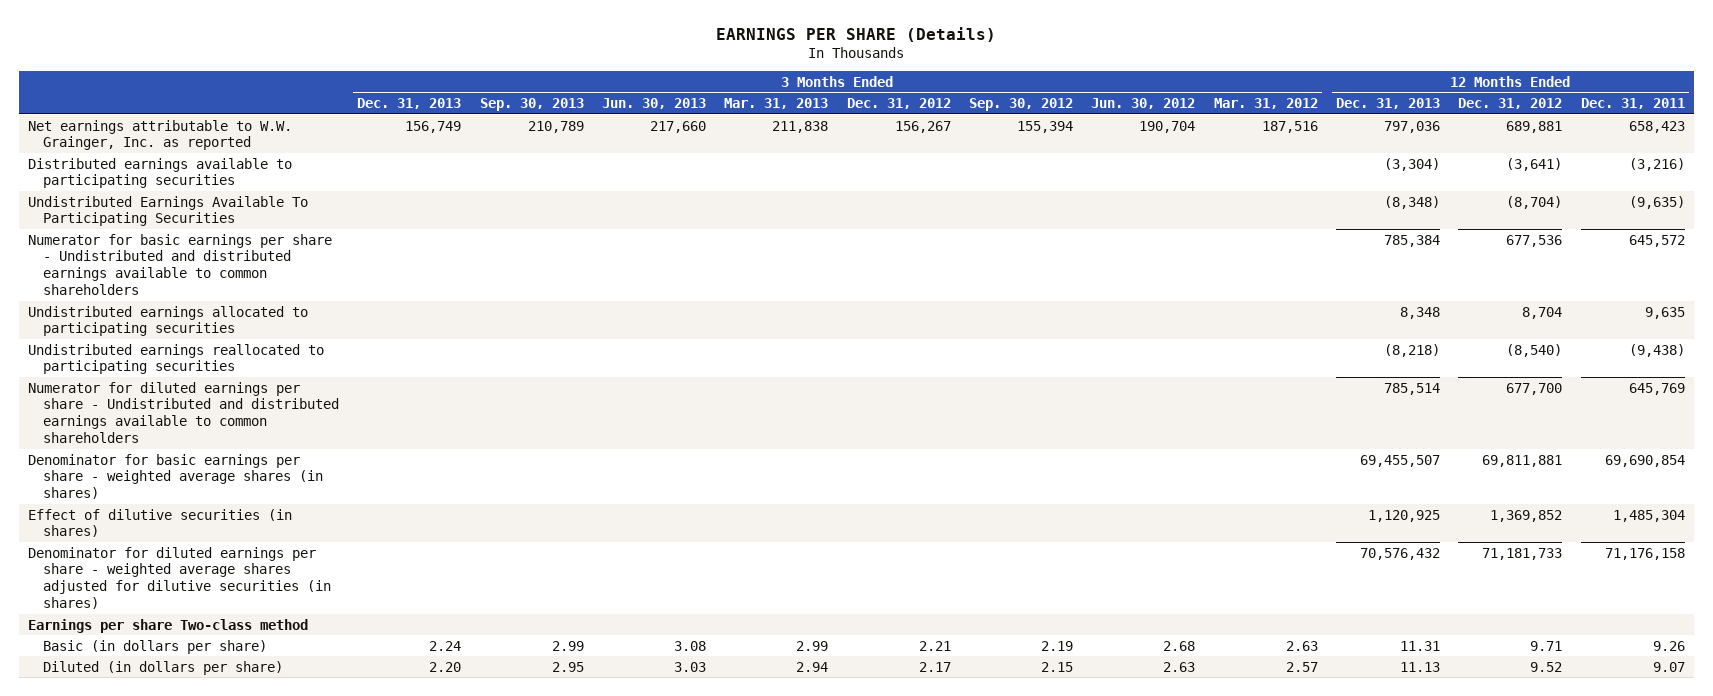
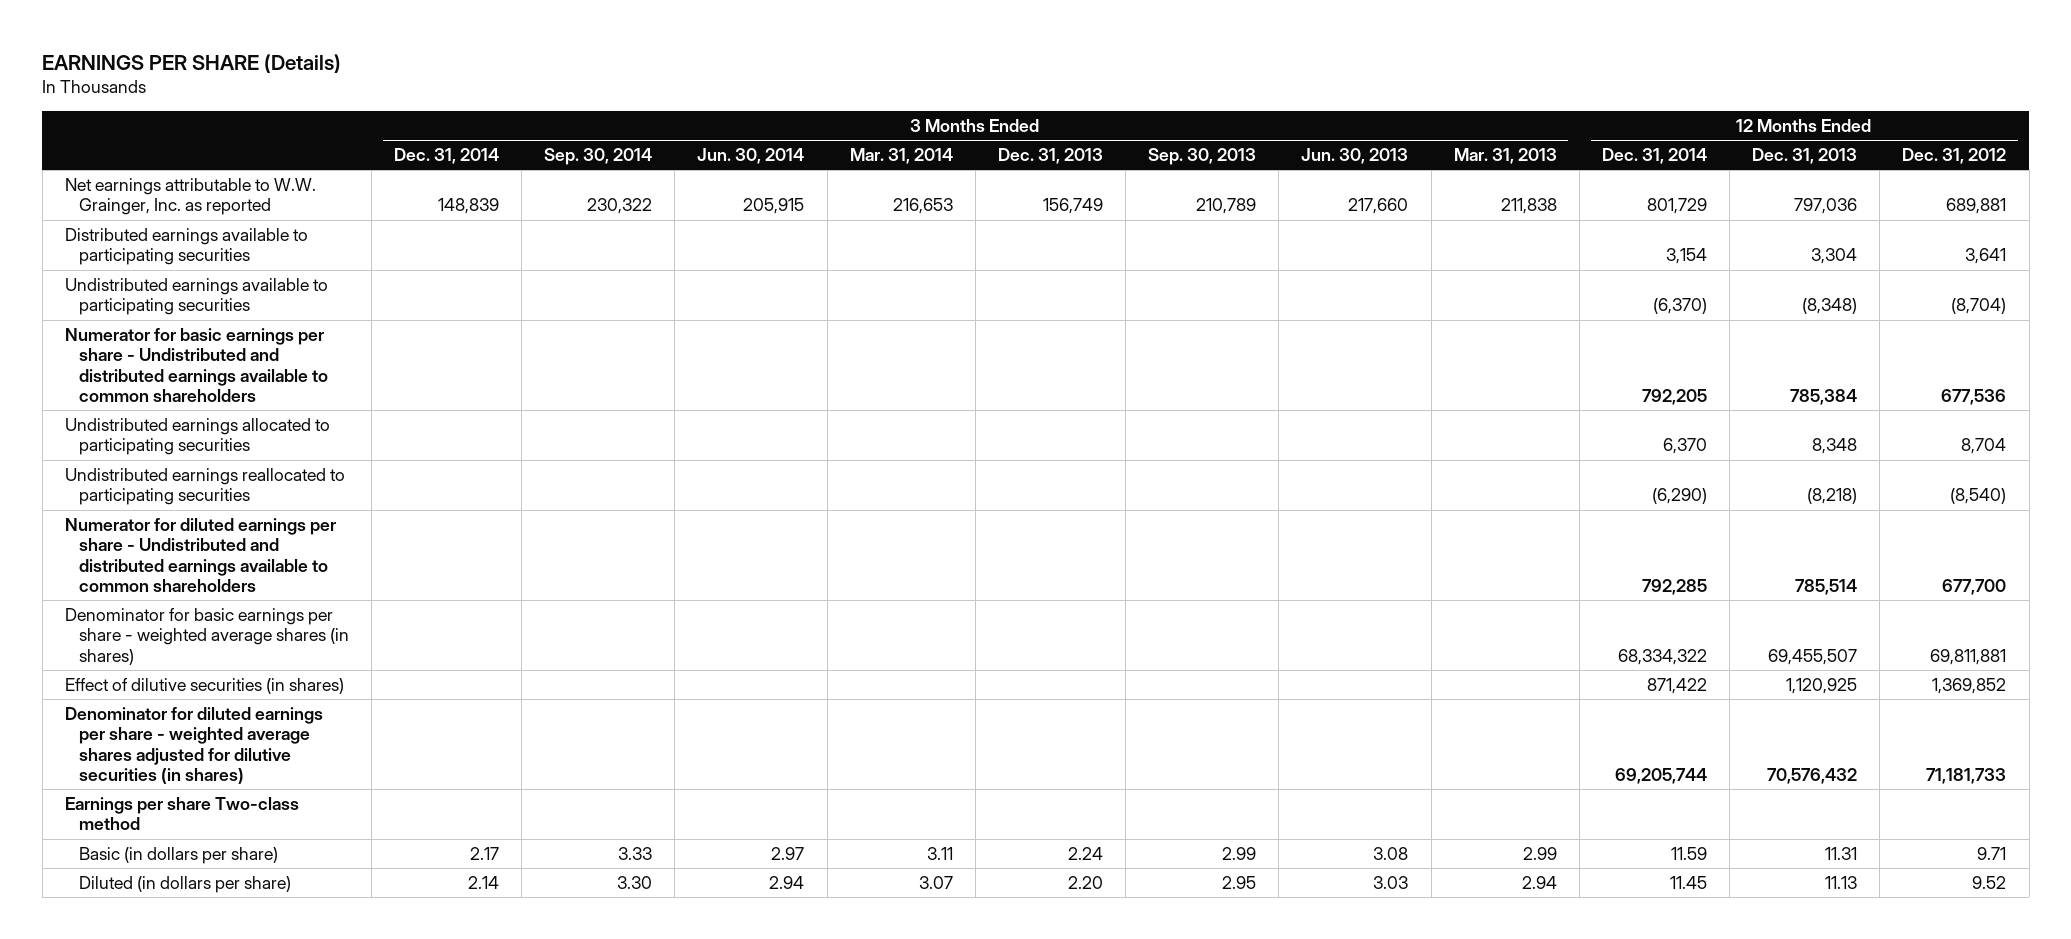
[846,97,951,109] Dec. 31, 2012 -> none
[969,97,1074,111] Sep. 30, 2012 -> none
[1091,97,1196,109] Jun. 30, 2012 -> none
[1213,97,1318,109] Mar. 31, 2012 -> none
[1580,97,1685,109] Dec. 31, 2011 -> none
none -> [393,148,499,165] Dec. 31, 2014
none -> [544,148,653,166] Sep. 30, 2014
none -> [697,148,805,165] Jun. 30, 2014
none -> [849,148,953,165] Mar. 31, 2014
none -> [1601,148,1707,165] Dec. 31, 2014
[1384,157,1441,171] (3,304) -> [1811,248,1858,265] 3,304
[1506,157,1563,171] (3,641) -> [1965,248,2007,265] 3,641
[28,195,309,227] Undistributed Earnings Available To Participating Securities -> [64,278,328,316] Undistributed earnings available to participating securities

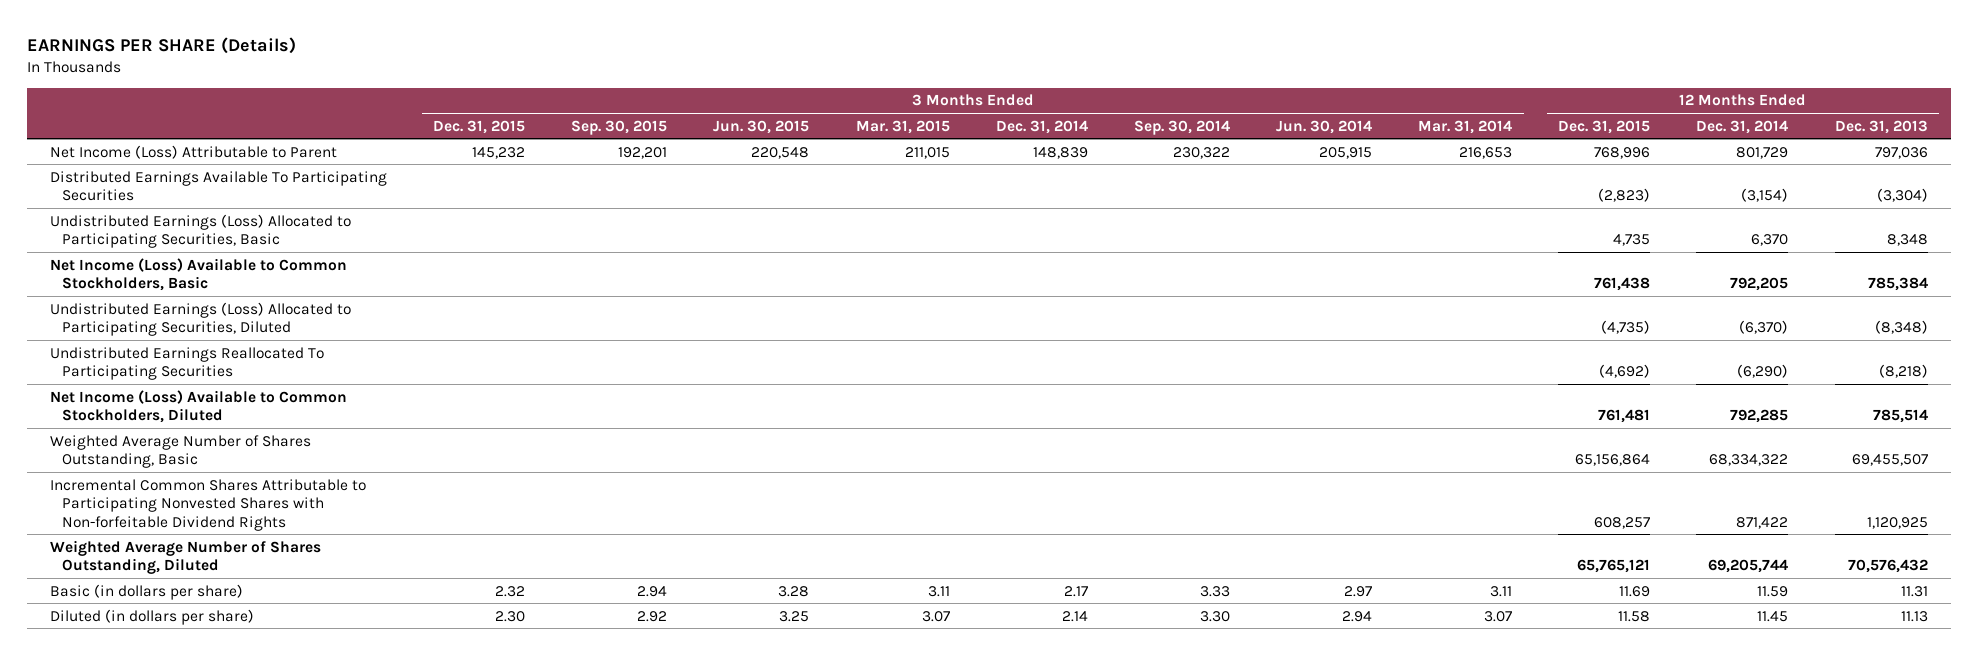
[997,148,1103,165] Dec. 31, 2013 -> none
[1148,148,1257,166] Sep. 30, 2013 -> none
[1301,148,1409,165] Jun. 30, 2013 -> none
[1453,148,1557,165] Mar. 31, 2013 -> none
[1902,148,2007,165] Dec. 31, 2012 -> none
none -> [433,119,526,134] Dec. 31, 2015
none -> [571,119,668,135] Sep. 30, 2015
none -> [713,119,810,134] Jun. 30, 2015
none -> [855,119,950,134] Mar. 31, 2015
none -> [1558,119,1651,134] Dec. 31, 2015
[64,797,299,831] Earnings per share Two-class method -> none
[64,178,316,216] Net earnings attributable to W.W. Grainger, Inc. as reported -> [49,144,337,159] Net Income (Loss) Attributable to Parent
[64,228,308,266] Distributed earnings available to participating securities -> [49,170,387,202] Distributed Earnings Available To Participating Securities
[1665,248,1707,265] 3,154 -> [1741,188,1789,203] (3,154)
[1811,248,1858,265] 3,304 -> [1876,188,1928,203] (3,304)
[64,278,328,316] Undistributed earnings available to participating securities -> [49,213,351,249] Undistributed Earnings (Loss) Allocated to Participating Securities, Basic
[1652,298,1707,315] (6,370) -> [1751,234,1789,247] 6,370
[1802,298,1858,315] (8,348) -> [1886,234,1928,247] 8,348
[64,328,328,402] Numerator for basic earnings per share - Undistributed and distributed earnings available to common shareholders -> [49,257,347,292] Net Income (Loss) Available to Common Stockholders, Basic
[64,418,330,456] Undistributed earnings allocated to participating securities -> [49,301,351,337] Undistributed Earnings (Loss) Allocated to Participating Securities, Diluted
[1662,438,1707,455] 6,370 -> [1739,320,1789,335] (6,370)
[1812,438,1858,455] 8,348 -> [1874,320,1928,335] (8,348)
[64,468,345,506] Undistributed earnings reallocated to participating securities -> [49,346,324,381] Undistributed Earnings Reallocated To Participating Securities
[64,518,336,592] Numerator for diluted earnings per share - Undistributed and distributed earnings available to common shareholders -> [49,389,347,424] Net Income (Loss) Available to Common Stockholders, Diluted
[64,608,349,665] Denominator for basic earnings per share - weighted average shares (in shares) -> [49,434,311,469] Weighted Average Number of Shares Outstanding, Basic
[64,678,344,695] Effect of dilutive securities (in shares) -> [49,478,366,531] Incremental Common Shares Attributable to Participating Nonvested Shares with Non-forfeitable Dividend Rights
[64,707,323,784] Denominator for diluted earnings per share - weighted average shares adjusted for dilutive securities (in shares) -> [49,539,321,575] Weighted Average Number of Shares Outstanding, Diluted

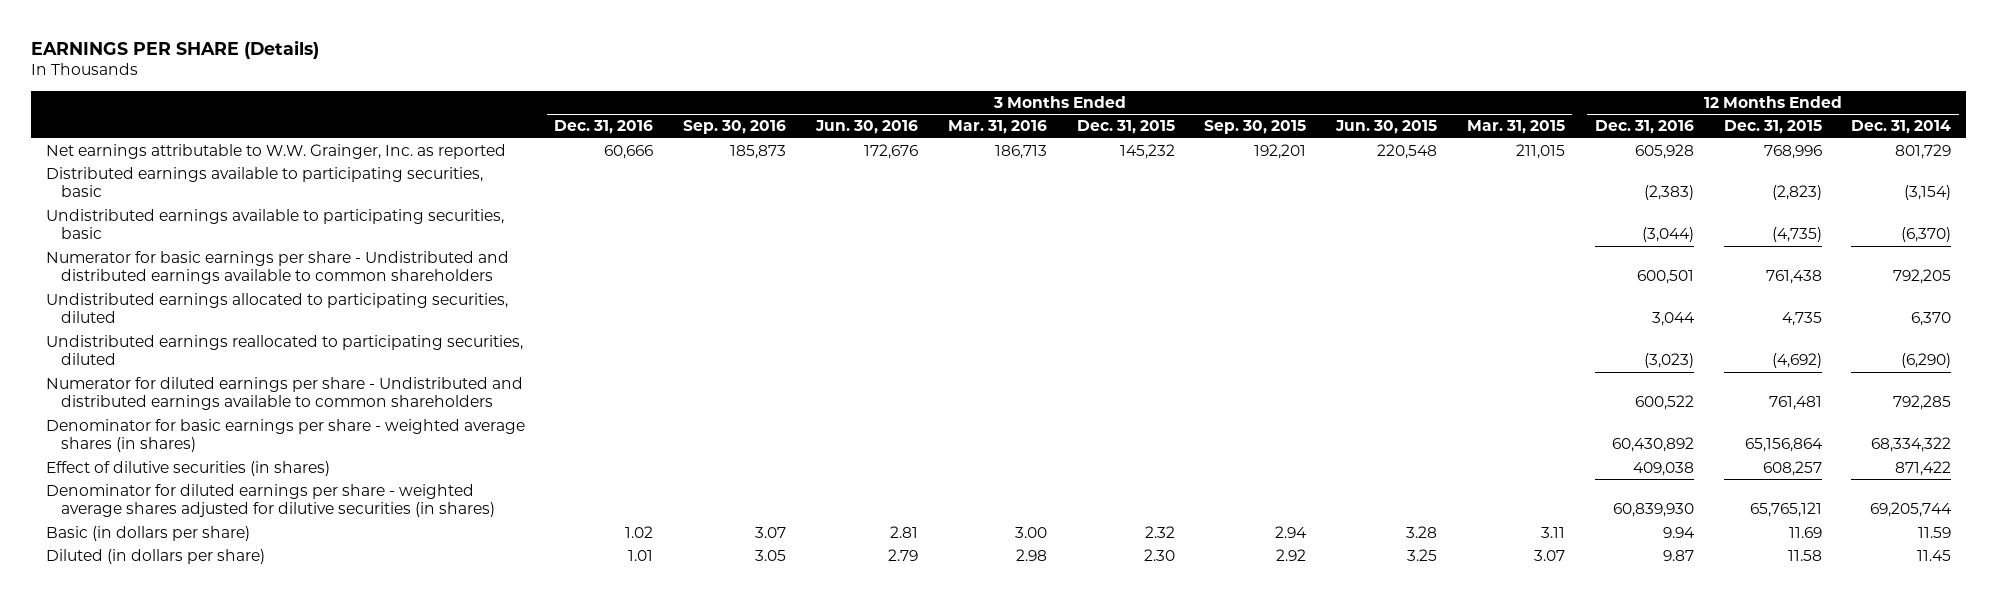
[995,119,1088,134] Dec. 31, 2014 -> none
[1133,119,1230,135] Sep. 30, 2014 -> none
[1276,119,1373,134] Jun. 30, 2014 -> none
[1418,119,1513,134] Mar. 31, 2014 -> none
[1834,119,1928,134] Dec. 31, 2013 -> none
none -> [554,120,654,135] Dec. 31, 2016
none -> [683,120,787,135] Sep. 30, 2016
none -> [814,120,918,135] Jun. 30, 2016
none -> [947,120,1047,135] Mar. 31, 2016
none -> [1594,120,1694,135] Dec. 31, 2016
[49,144,337,159] Net Income (Loss) Attributable to Parent -> [45,144,506,160] Net earnings attributable to W.W. Grainger, Inc. as reported
[49,170,387,202] Distributed Earnings Available To Participating Securities -> [45,167,483,198] Distributed earnings available to participating securities, basic
[49,213,351,249] Undistributed Earnings (Loss) Allocated to Participating Securities, Basic -> [45,209,504,240] Undistributed earnings available to participating securities, basic
[1613,234,1651,247] 4,735 -> [1771,227,1822,243] (4,735)
[1751,234,1789,247] 6,370 -> [1901,227,1952,243] (6,370)
[49,257,347,292] Net Income (Loss) Available to Common Stockholders, Basic -> [45,251,509,285] Numerator for basic earnings per share - Undistributed and distributed earnings available to common shareholders
[49,301,351,337] Undistributed Earnings (Loss) Allocated to Participating Securities, Diluted -> [45,293,508,324] Undistributed earnings allocated to participating securities, diluted
[1601,320,1651,335] (4,735) -> [1781,312,1822,327] 4,735
[1739,320,1789,335] (6,370) -> [1911,312,1952,327] 6,370
[49,346,324,381] Undistributed Earnings Reallocated To Participating Securities -> [45,335,523,366] Undistributed earnings reallocated to participating securities, diluted
[49,389,347,424] Net Income (Loss) Available to Common Stockholders, Diluted -> [45,377,523,411] Numerator for diluted earnings per share - Undistributed and distributed earnings available to common shareholders
[49,434,311,469] Weighted Average Number of Shares Outstanding, Basic -> [45,419,525,453] Denominator for basic earnings per share - weighted average shares (in shares)
[49,478,366,531] Incremental Common Shares Attributable to Participating Nonvested Shares with Non-forfeitable Dividend Rights -> [45,461,330,477] Effect of dilutive securities (in shares)
[49,539,321,575] Weighted Average Number of Shares Outstanding, Diluted -> [45,484,495,518] Denominator for diluted earnings per share - weighted average shares adjusted for dilutive securities (in shares)

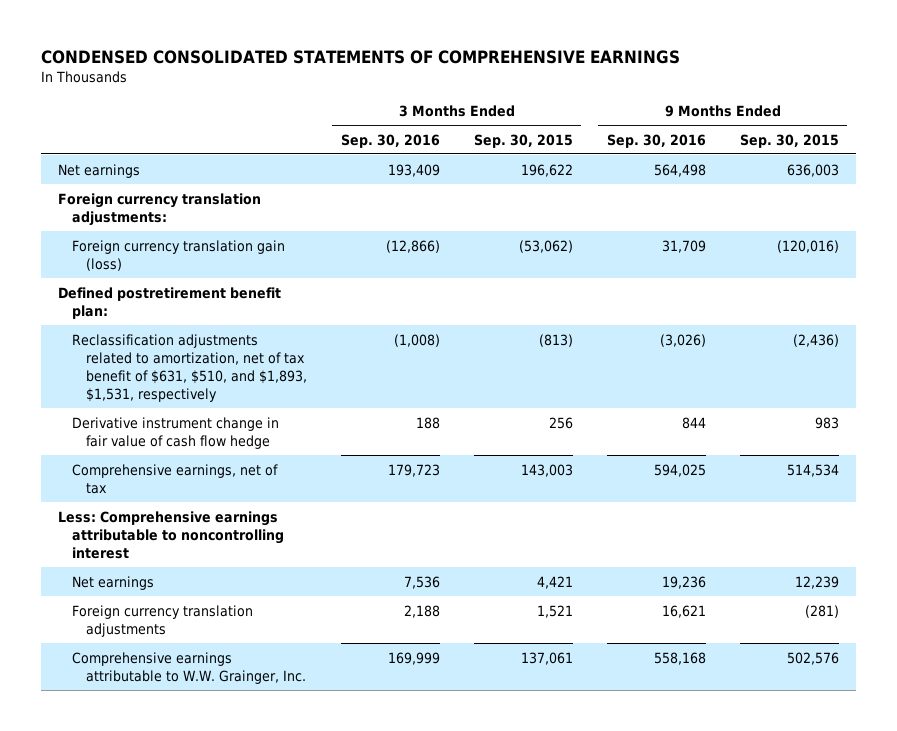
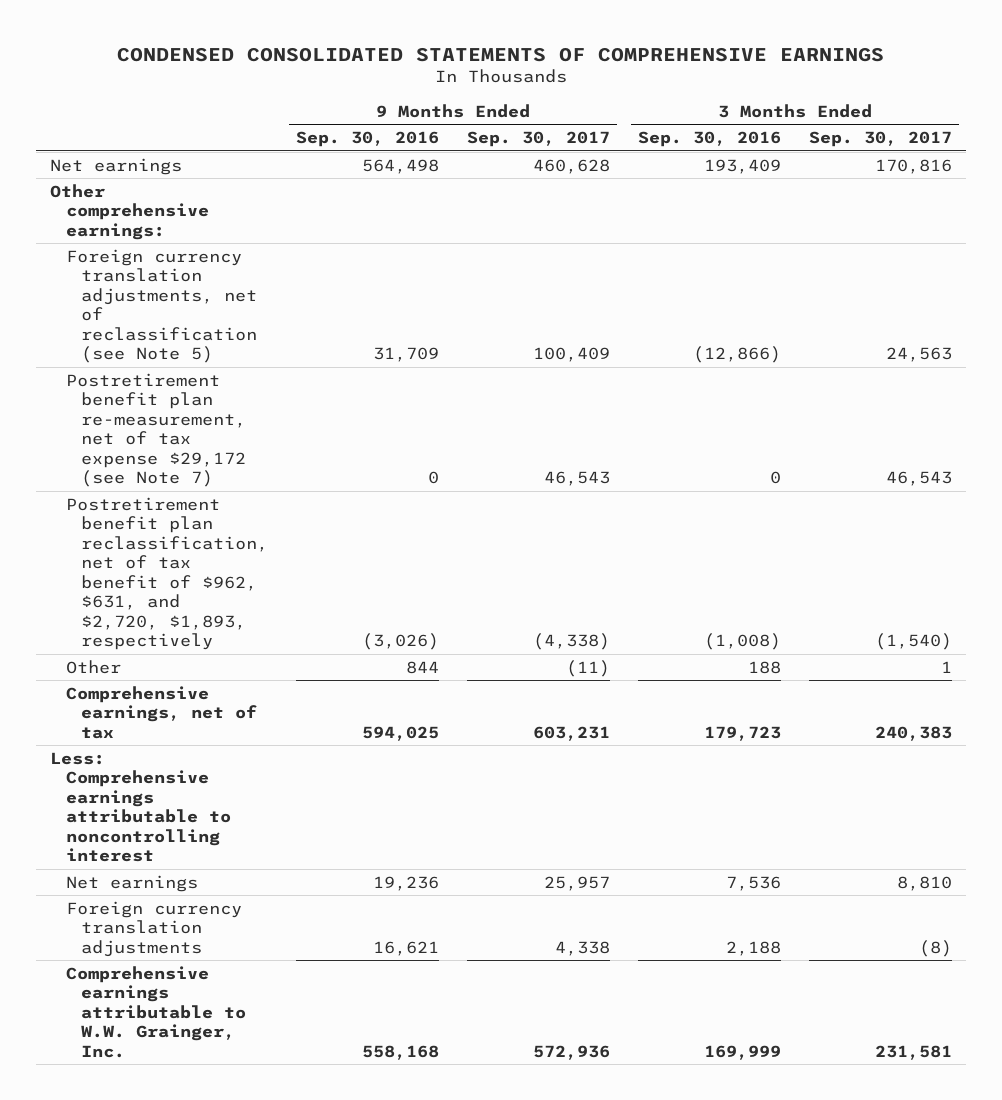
[473,133,573,148] Sep. 30, 2015 -> none
[739,133,839,148] Sep. 30, 2015 -> none
none -> [466,131,610,148] Sep. 30, 2017
none -> [808,131,952,148] Sep. 30, 2017
[58,192,262,226] Foreign currency translation adjustments: -> none
[58,286,282,319] Defined postretirement benefit plan: -> none
none -> [50,183,209,240] Other comprehensive earnings:
[71,239,285,271] Foreign currency translation gain (loss) -> [65,248,258,364] Foreign currency translation adjustments, net of reclassification (see Note 5)
none -> [65,372,247,488] Postretirement benefit plan re-measurement, net of tax expense $29,172 (see Note 7)
[71,333,307,402] Reclassification adjustments related to amortization, net of tax benefit of $631, $510, and $1,893, $1,531, respectively -> [65,496,269,651] Postretirement benefit plan reclassification, net of tax benefit of $962, $631, and $2,720, $1,893, respectively
[71,416,279,449] Derivative instrument change in fair value of cash flow hedge -> [65,659,121,674] Other

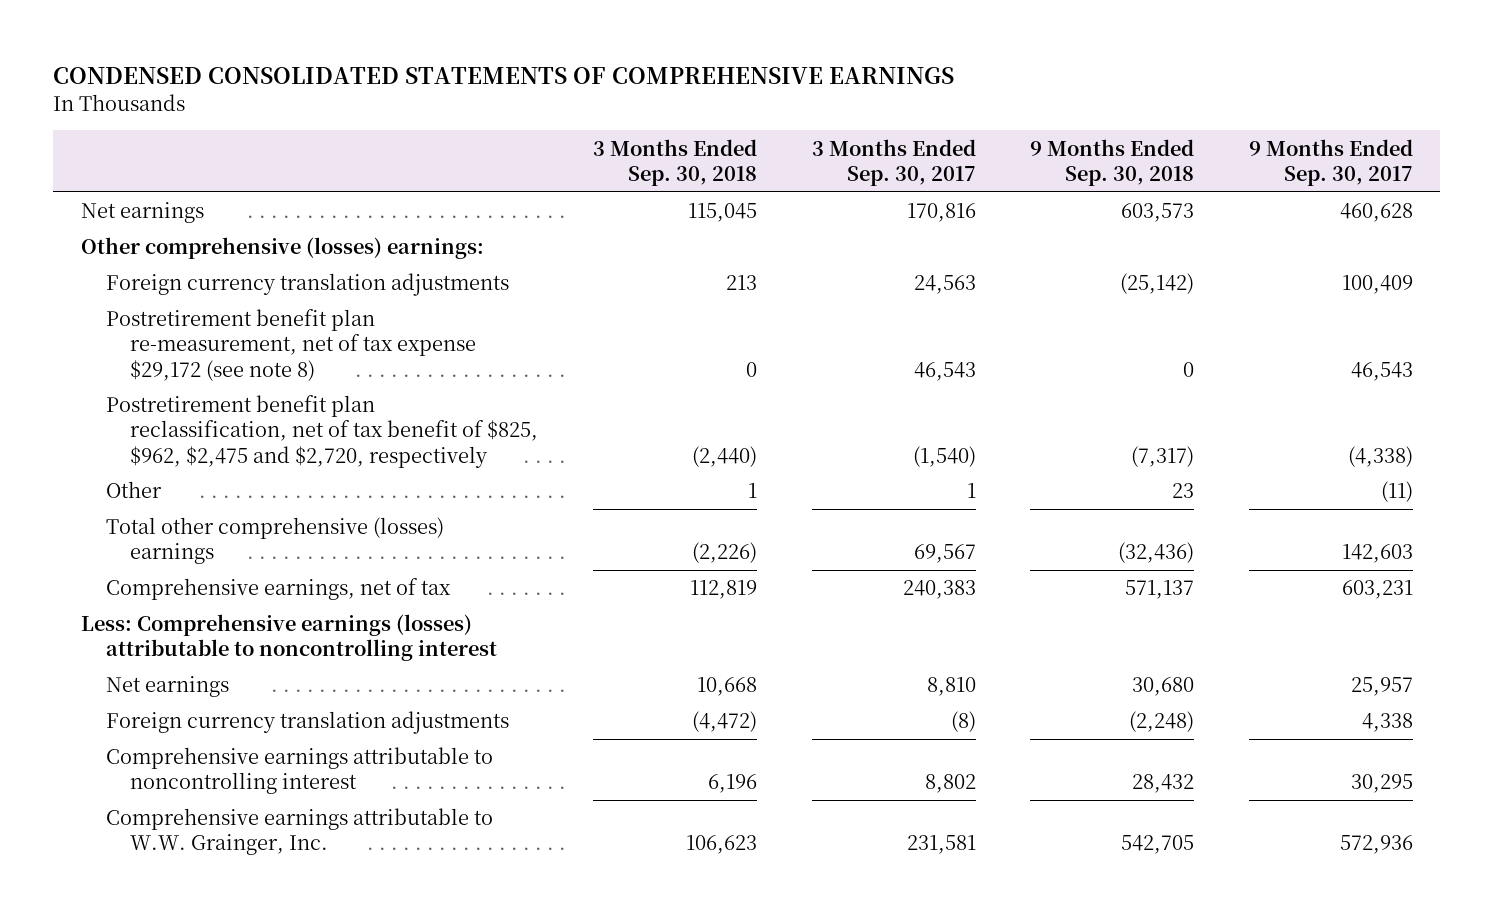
[296,131,440,148] Sep. 30, 2016 -> none
[637,131,781,148] Sep. 30, 2016 -> none
none -> [593,138,758,186] 3 Months Ended Sep. 30, 2018
none -> [1030,138,1195,186] 9 Months Ended Sep. 30, 2018
[50,183,209,240] Other comprehensive earnings: -> [80,237,484,260] Other comprehensive (losses) earnings:
[65,248,258,364] Foreign currency translation adjustments, net of reclassification (see Note 5) -> [105,273,509,297] Foreign currency translation adjustments
[65,372,247,488] Postretirement benefit plan re-measurement, net of tax expense $29,172 (see Note 7) -> [105,309,477,381] Postretirement benefit plan re-measurement, net of tax expense $29,172 (see note 8)
[65,496,269,651] Postretirement benefit plan reclassification, net of tax benefit of $962, $631, and $2,720, $1,893, respectively -> [105,395,539,468] Postretirement benefit plan reclassification, net of tax benefit of $825, $962, $2,475 and $2,720, respectively
none -> [105,517,444,565] Total other comprehensive (losses) earnings
[50,751,231,863] Less: Comprehensive earnings attributable to noncontrolling interest -> [80,614,497,662] Less: Comprehensive earnings (losses) attributable to noncontrolling interest
none -> [105,747,493,795] Comprehensive earnings attributable to noncontrolling interest

